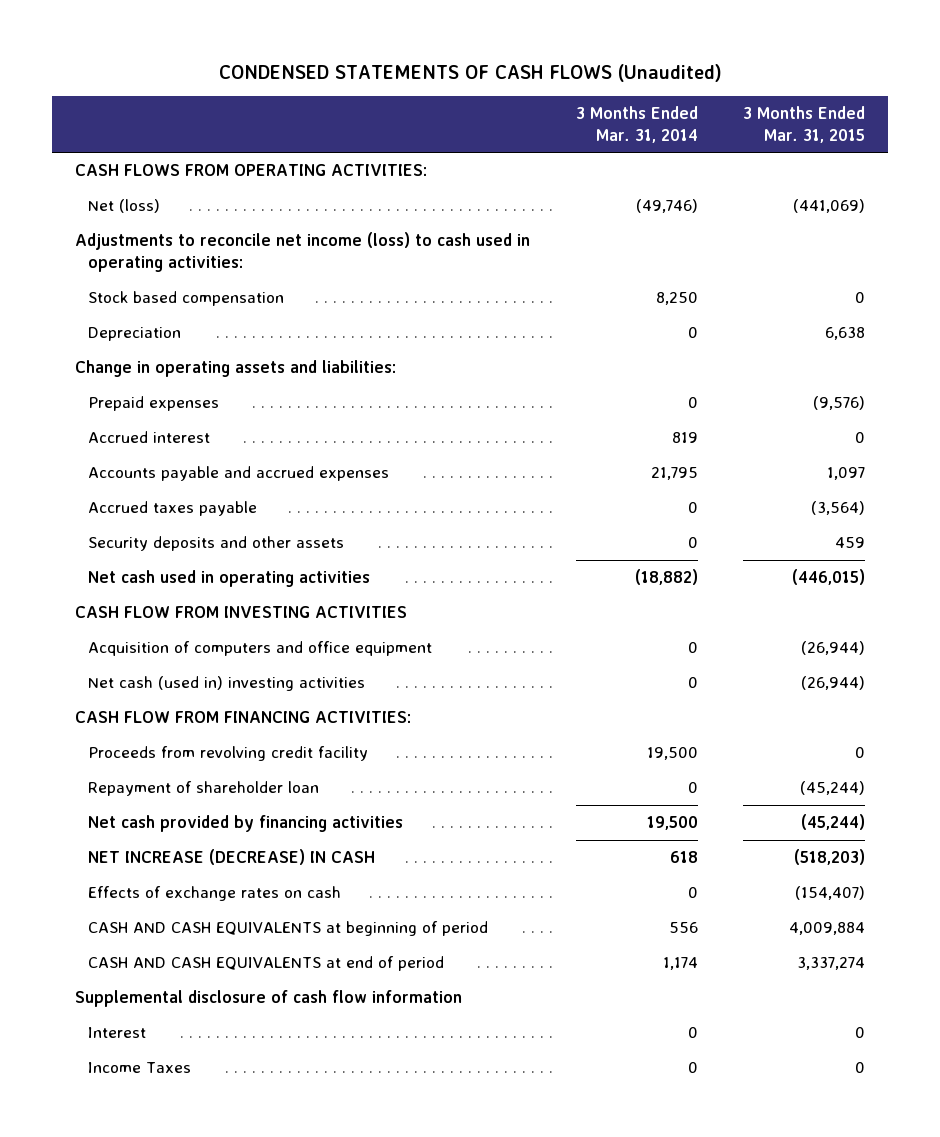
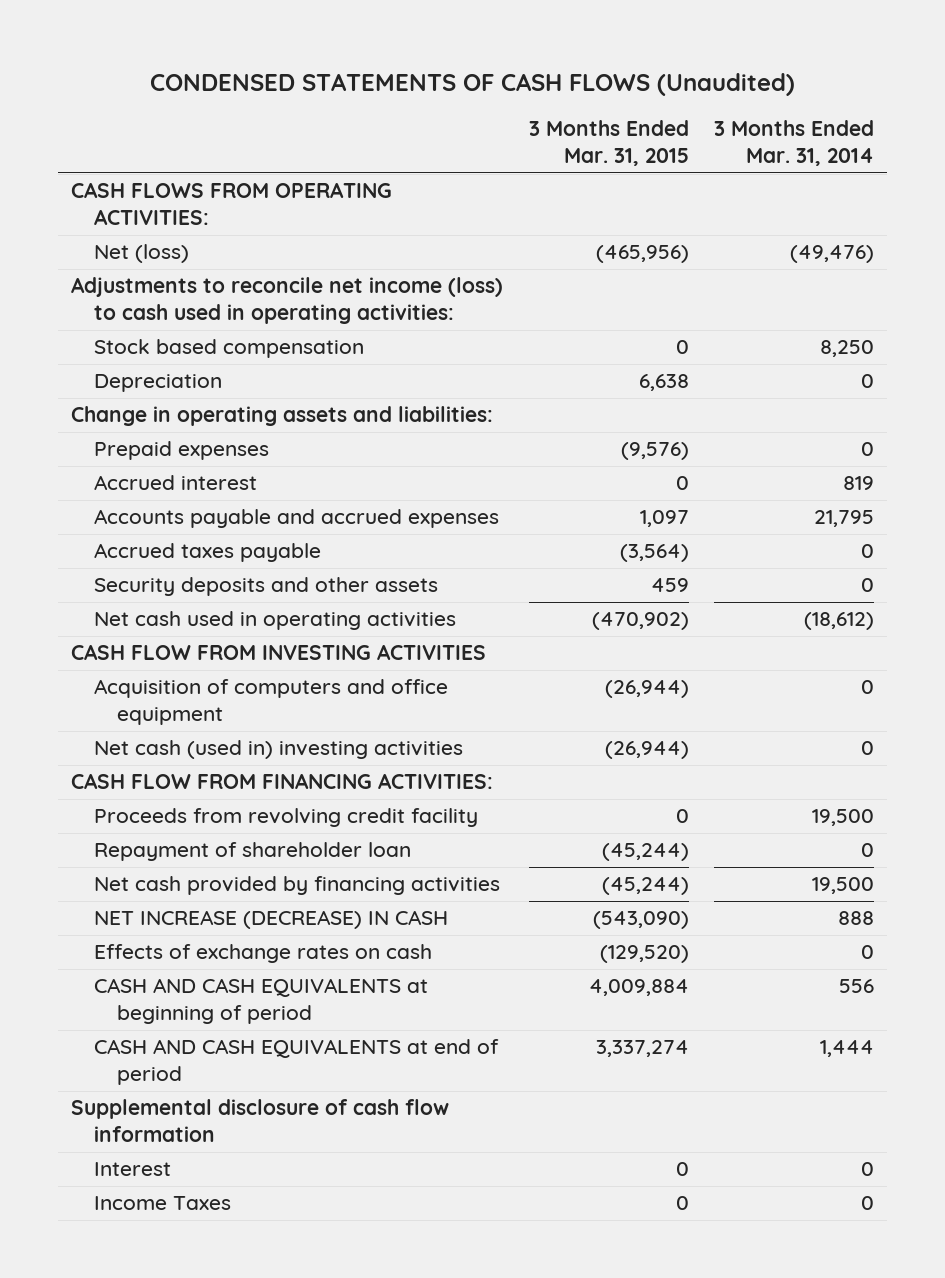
[635,199,698,214] (49,746) -> [790,245,875,264] (49,476)
[793,199,866,214] (441,069) -> [595,245,689,264] (465,956)
[634,569,698,586] (18,882) -> [804,612,875,631] (18,612)
[792,569,866,586] (446,015) -> [591,612,689,631] (470,902)
[669,851,698,864] 618 -> [838,911,875,926] 888
[794,849,866,866] (518,203) -> [592,911,689,930] (543,090)
[795,886,866,901] (154,407) -> [599,945,689,964] (129,520)
[662,957,698,971] 1,174 -> [820,1040,875,1058] 1,444

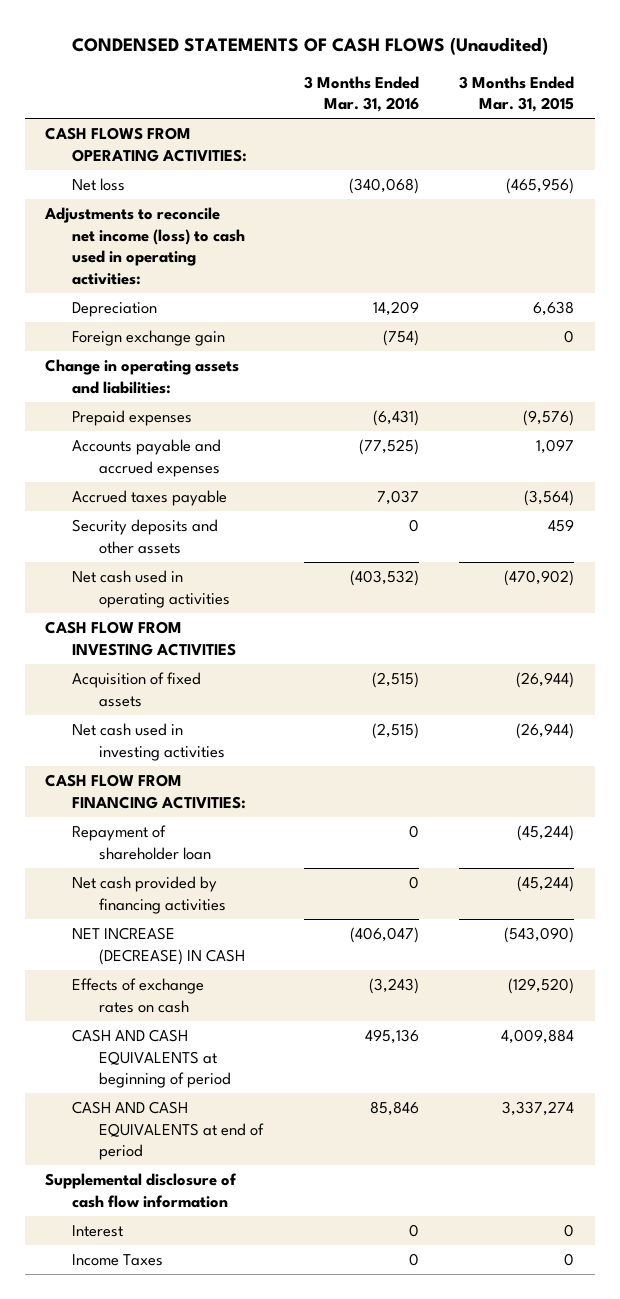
[714,120,875,167] 3 Months Ended Mar. 31, 2014 -> none
none -> [303,75,419,113] 3 Months Ended Mar. 31, 2016
[94,244,190,264] Net (loss) -> [72,178,126,192] Net loss
[94,339,365,359] Stock based compensation -> none
none -> [72,330,226,347] Foreign exchange gain
[94,475,258,491] Accrued interest -> none
[94,679,449,726] Acquisition of computers and office equipment -> [72,672,202,707] Acquisition of fixed assets
[94,740,464,760] Net cash (used in) investing activities -> [72,723,225,761] Net cash used in investing activities
[94,808,479,828] Proceeds from revolving credit facility -> none

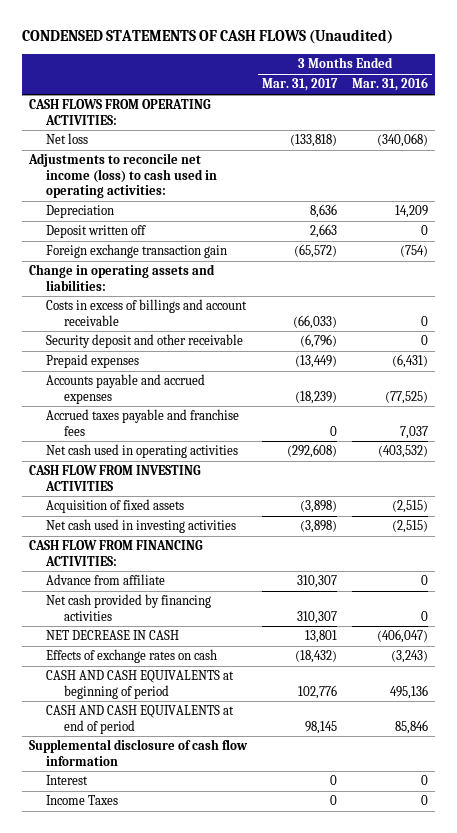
[459,75,575,113] 3 Months Ended Mar. 31, 2015 -> none
none -> [262,78,339,92] Mar. 31, 2017
none -> [46,225,147,239] Deposit written off
[72,330,226,347] Foreign exchange gain -> [46,244,228,259] Foreign exchange transaction gain
none -> [46,299,248,326] Costs in excess of billings and account receivable
none -> [46,334,244,349] Security deposit and other receivable
[72,519,219,554] Security deposits and other assets -> none
[72,490,228,507] Accrued taxes payable -> [46,409,240,436] Accrued taxes payable and franchise fees
[72,825,211,860] Repayment of shareholder loan -> none
none -> [46,574,166,586] Advance from affiliate
[72,927,245,965] NET INCREASE (DECREASE) IN CASH -> [46,630,180,641] NET DECREASE IN CASH

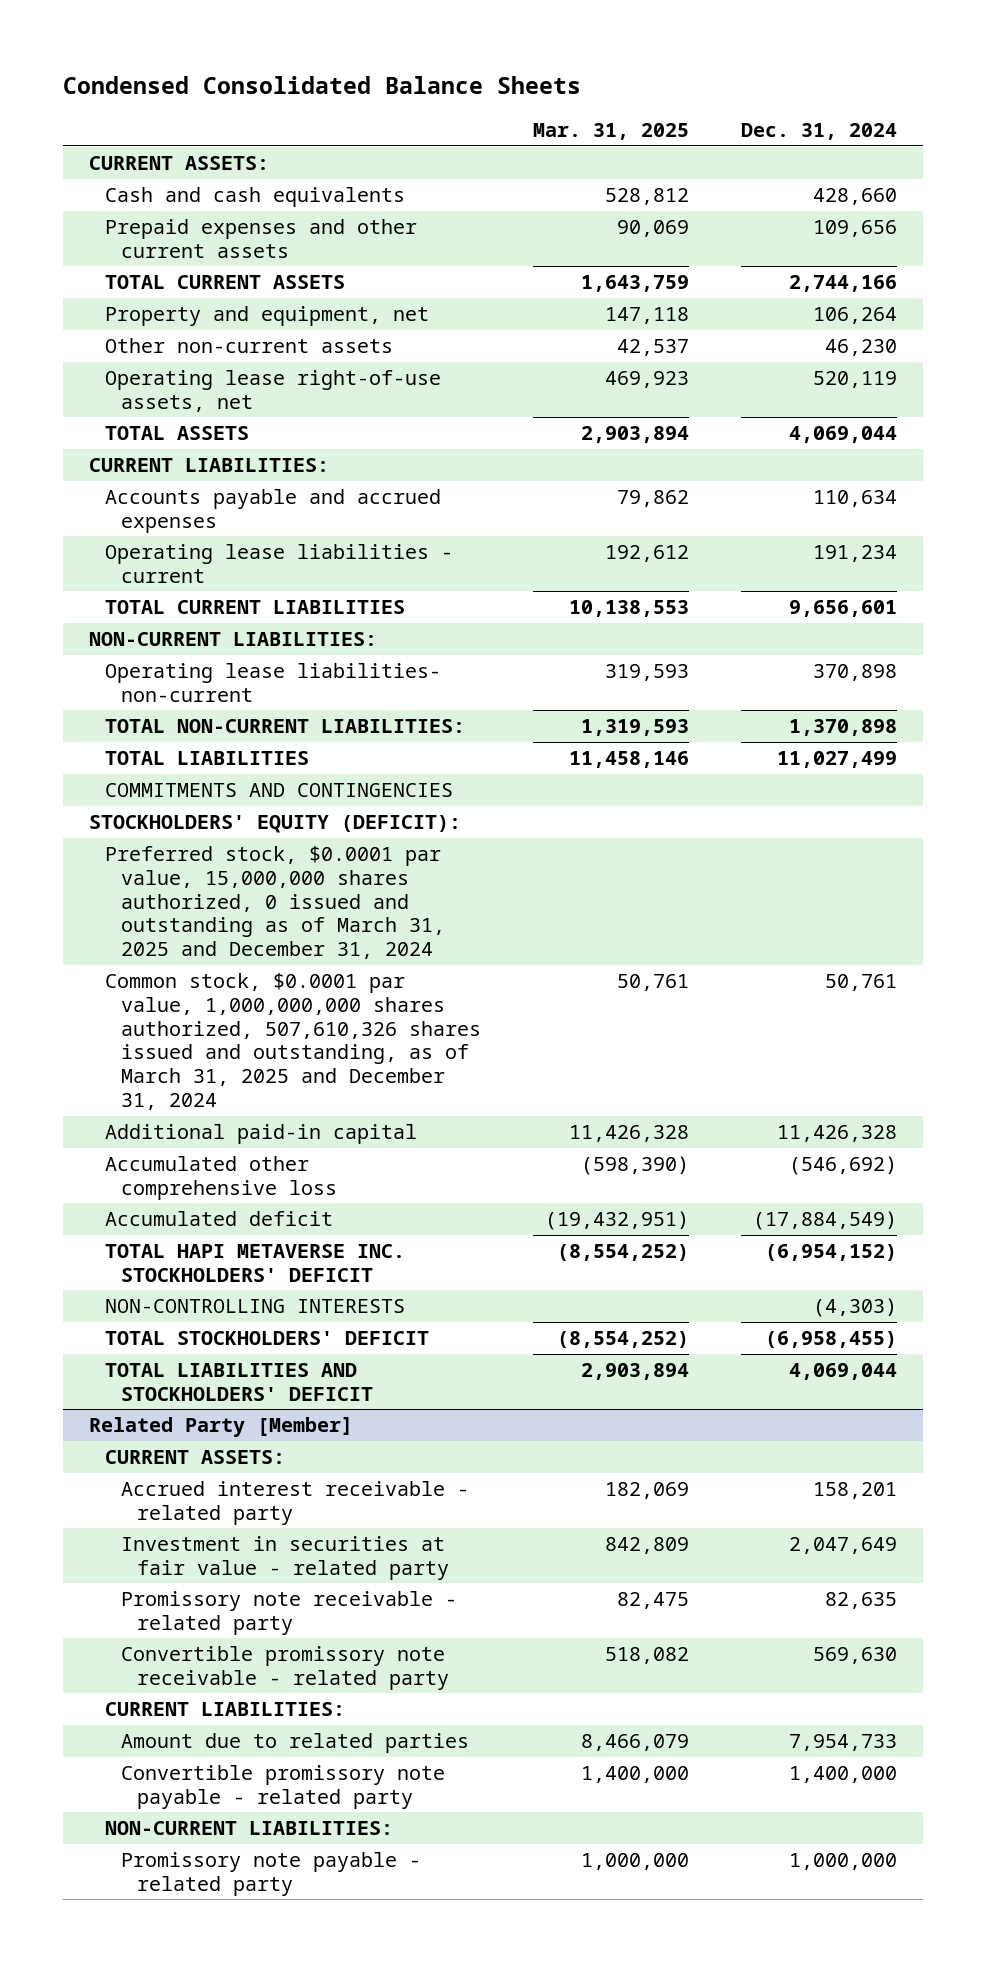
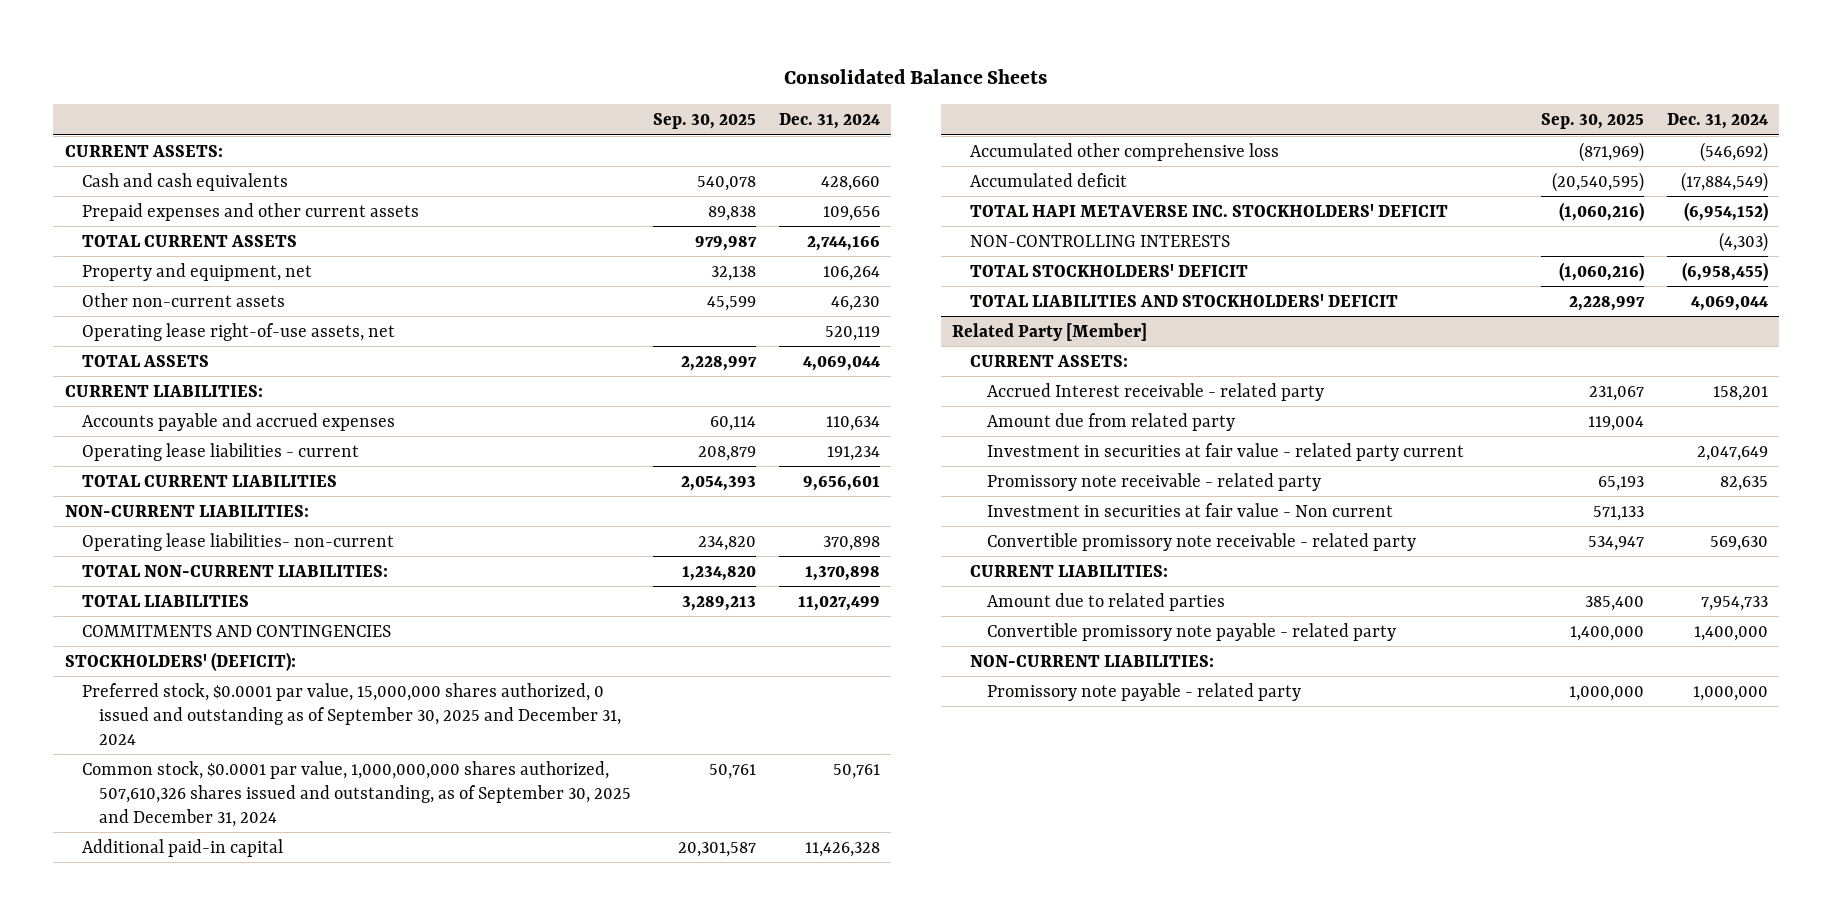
[63,76,582,95] Condensed Consolidated Balance Sheets -> [784,69,1048,85] Consolidated Balance Sheets
[533,123,690,141] Mar. 31, 2025 -> none
none -> [653,113,757,130] Sep. 30, 2025
[89,814,462,833] STOCKHOLDERS' EQUITY (DEFICIT): -> [64,651,296,671] STOCKHOLDERS' (DEFICIT):
[105,845,446,960] Preferred stock, $0.0001 par value, 15,000,000 shares authorized, 0 issued and outstanding as of March 31, 2025 and December 31, 2024 -> [81,682,621,745] Preferred stock, $0.0001 par value, 15,000,000 shares authorized, 0 issued and outstanding as of September 30, 2025 and December 31, 2024
[105,972,482,1111] Common stock, $0.0001 par value, 1,000,000,000 shares authorized, 507,610,326 shares issued and outstanding, as of March 31, 2025 and December 31, 2024 -> [81,760,631,827] Common stock, $0.0001 par value, 1,000,000,000 shares authorized, 507,610,326 shares issued and outstanding, as of September 30, 2025 and December 31, 2024
[121,1480,470,1525] Accrued interest receivable - related party -> [986,382,1324,401] Accrued Interest receivable - related party
none -> [986,412,1235,431] Amount due from related party
[121,1535,450,1580] Investment in securities at fair value - related party -> [986,442,1464,461] Investment in securities at fair value - related party current
none -> [986,502,1393,517] Investment in securities at fair value - Non current

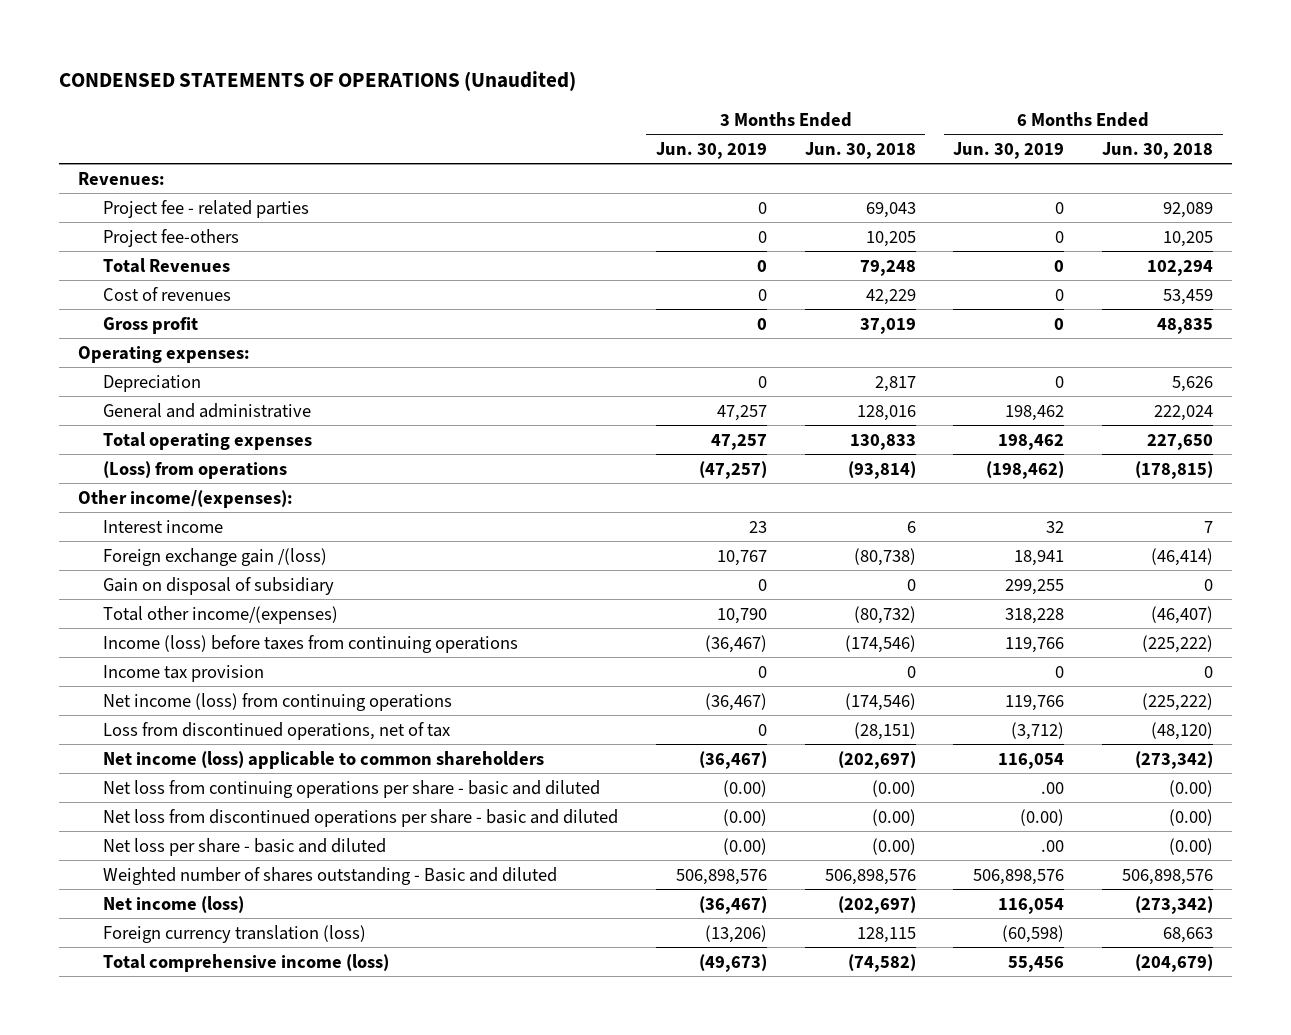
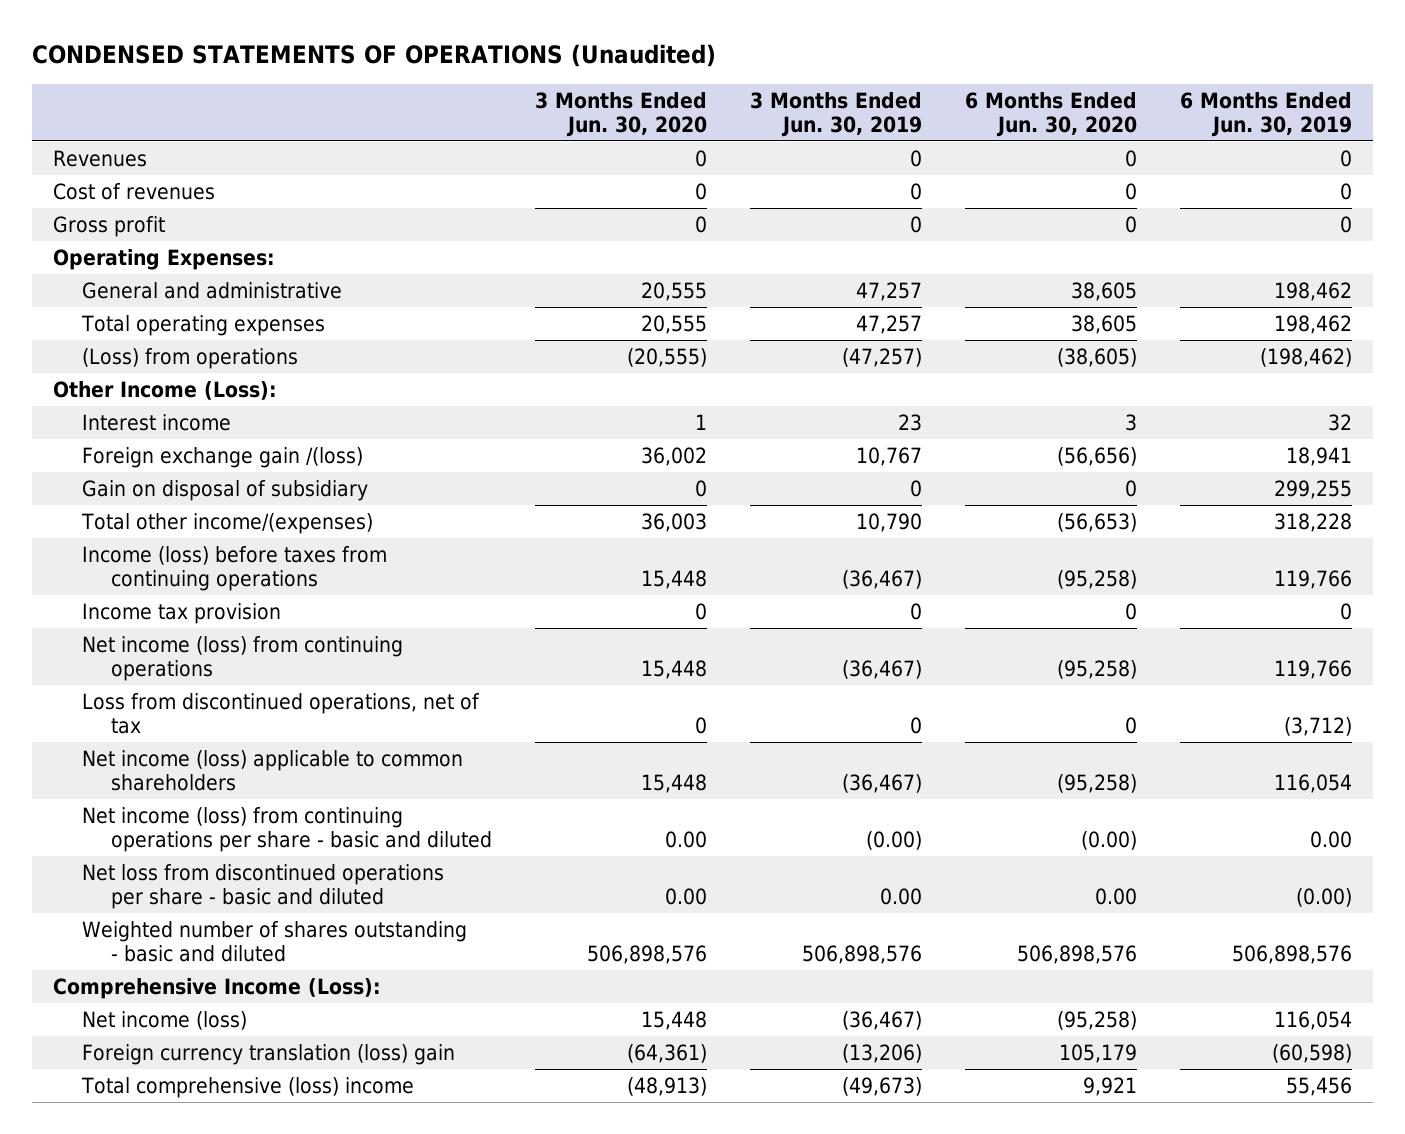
[804,141,916,159] Jun. 30, 2018 -> none
[1102,141,1214,159] Jun. 30, 2018 -> none
none -> [535,91,708,137] 3 Months Ended Jun. 30, 2020
none -> [965,91,1138,137] 6 Months Ended Jun. 30, 2020
[77,171,165,185] Revenues: -> none
[103,199,310,218] Project fee - related parties -> none
[103,228,240,247] Project fee-others -> none
[103,257,231,273] Total Revenues -> [53,149,148,167] Revenues
[103,374,202,392] Depreciation -> none
[77,345,250,363] Operating expenses: -> [53,248,276,270] Operating Expenses:
[77,489,293,508] Other income/(expenses): -> [53,380,278,400] Other Income (Loss):
[103,837,387,856] Net loss per share - basic and diluted -> none
[103,779,601,798] Net loss from continuing operations per share - basic and diluted -> [82,806,493,852] Net income (loss) from continuing operations per share - basic and diluted
[1041,781,1065,794] .00 -> [1309,830,1352,848] 0.00
[722,808,767,826] (0.00) -> [880,887,923,905] 0.00
[103,866,558,885] Weighted number of shares outstanding - Basic and diluted -> [82,920,468,962] Weighted number of shares outstanding - basic and diluted
none -> [53,977,382,999] Comprehensive Income (Loss):
[103,924,367,943] Foreign currency translation (loss) -> [82,1043,456,1065] Foreign currency translation (loss) gain
[103,953,390,972] Total comprehensive income (loss) -> [81,1076,415,1098] Total comprehensive (loss) income

